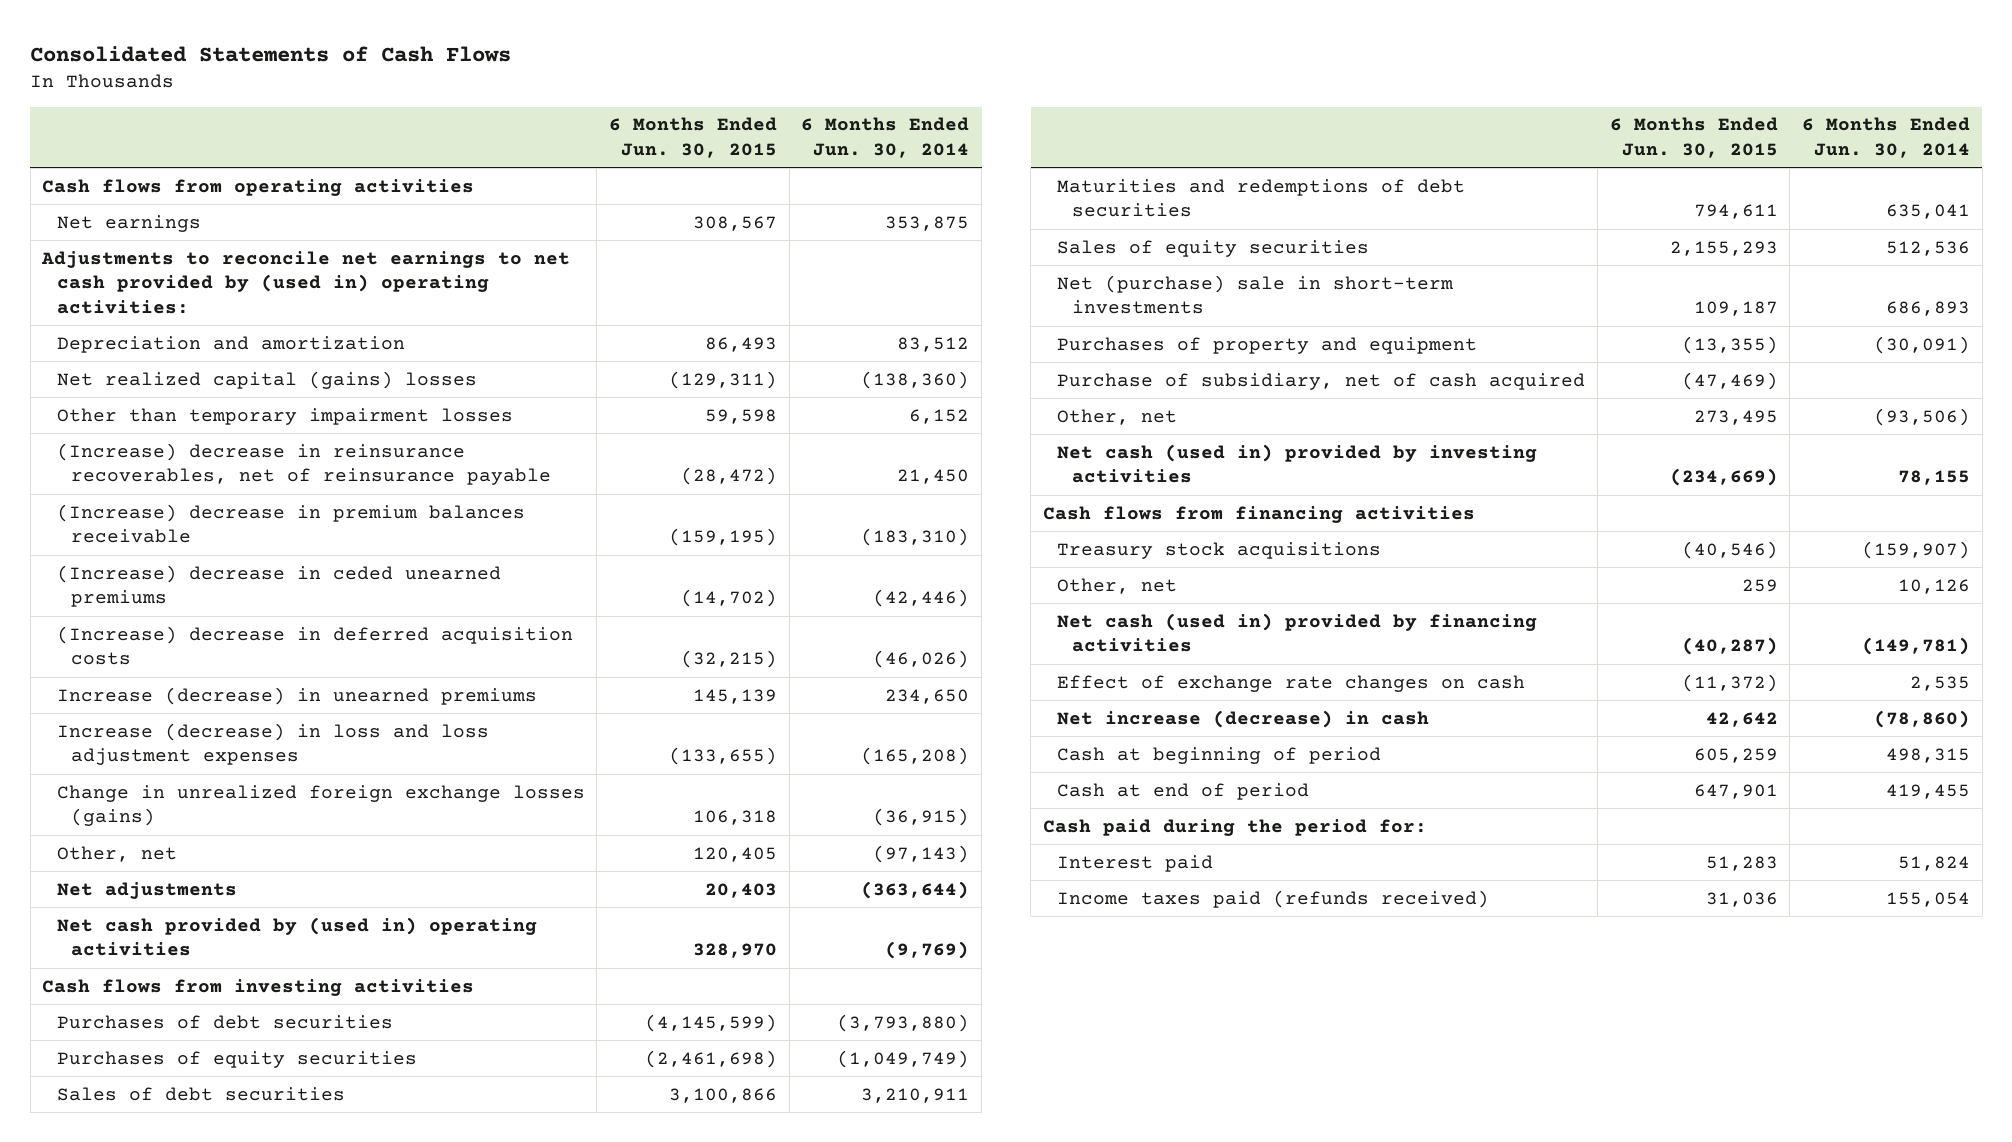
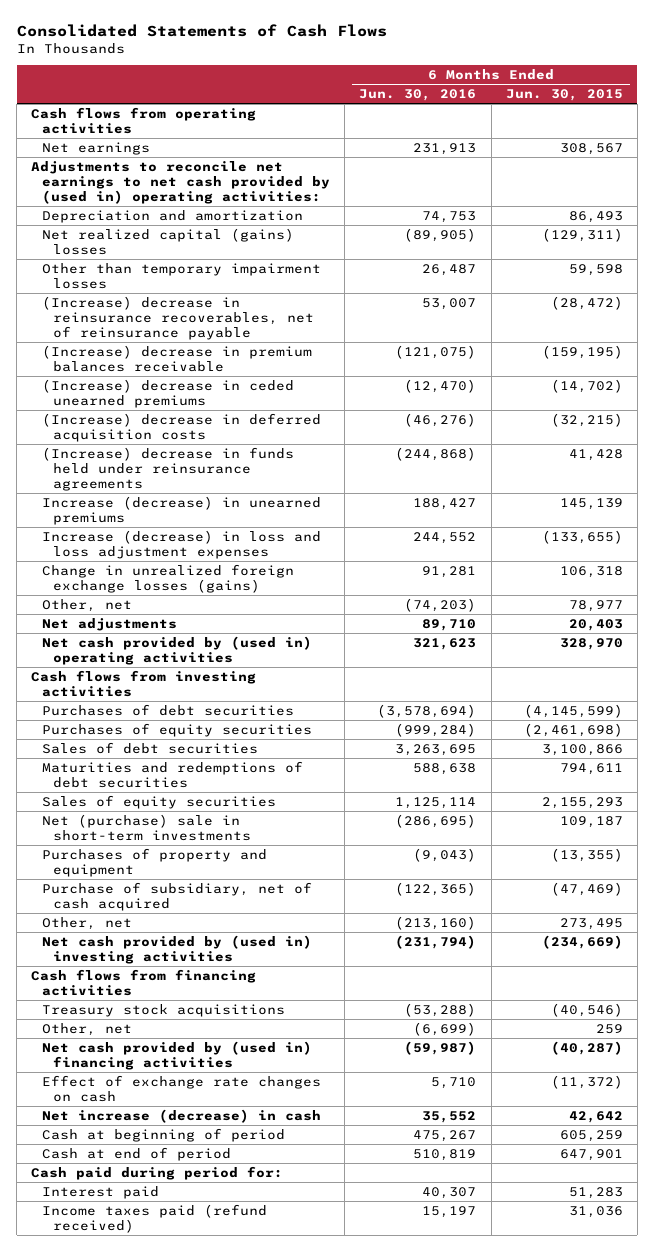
[801,117,970,159] 6 Months Ended Jun. 30, 2014 -> none
none -> [359,89,477,102] Jun. 30, 2016
none -> [42,446,295,491] (Increase) decrease in funds held under reinsurance agreements
[693,846,778,862] 120,405 -> [568,599,623,612] 78,977
[1057,443,1538,484] Net cash (used in) provided by investing activities -> [42,934,313,964] Net cash provided by (used in) investing activities
[1057,612,1538,653] Net cash (used in) provided by financing activities -> [42,1040,313,1070] Net cash provided by (used in) financing activities
[1043,818,1428,836] Cash paid during the period for: -> [31,1165,284,1180] Cash paid during period for:
[1057,889,1490,908] Income taxes paid (refunds received) -> [42,1203,268,1233] Income taxes paid (refund received)

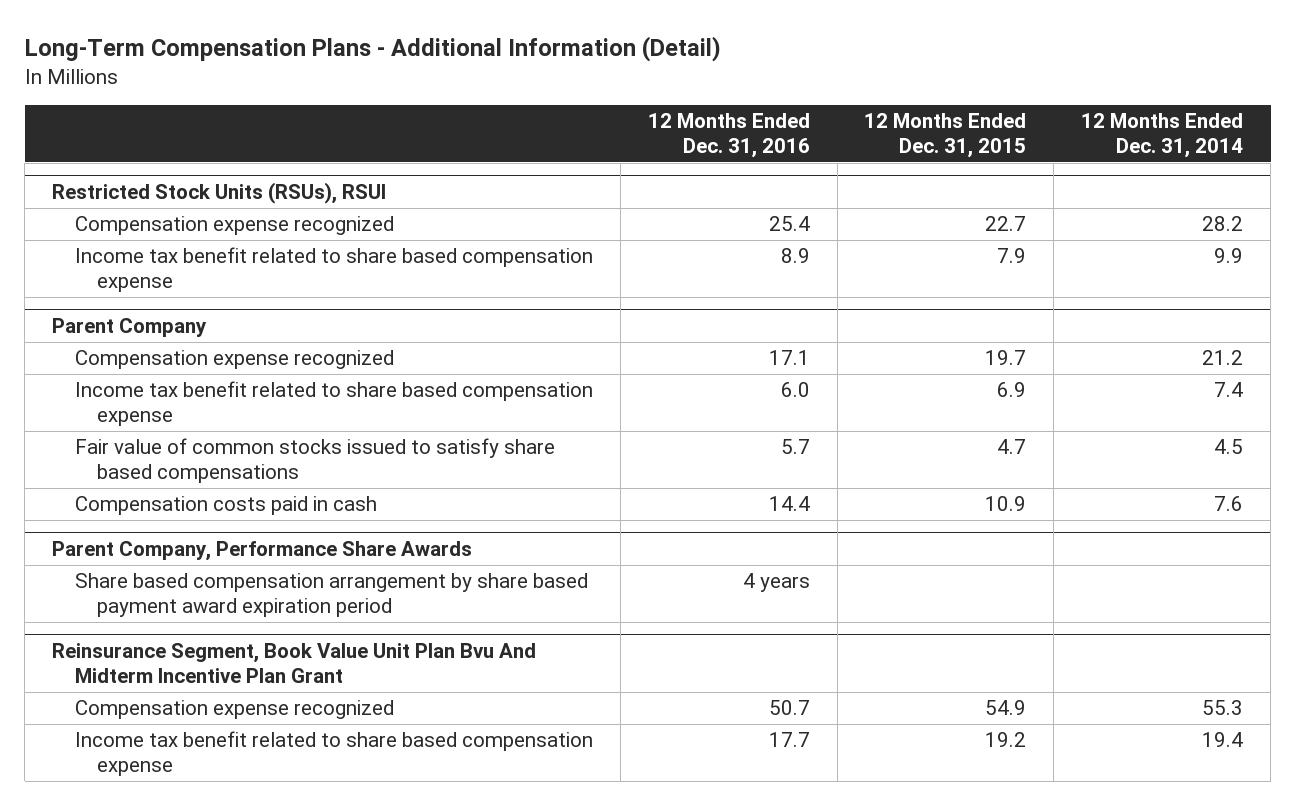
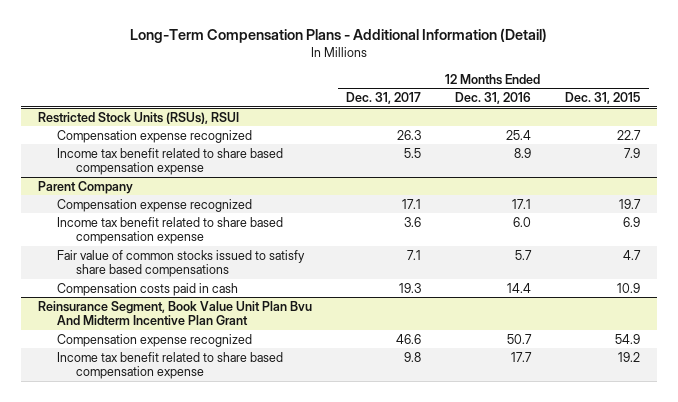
[1081,112,1244,159] 12 Months Ended Dec. 31, 2014 -> none
none -> [346,91,422,104] Dec. 31, 2017
[52,540,473,561] Parent Company, Performance Share Awards -> none
[74,573,588,618] Share based compensation arrangement by share based payment award expiration period -> none

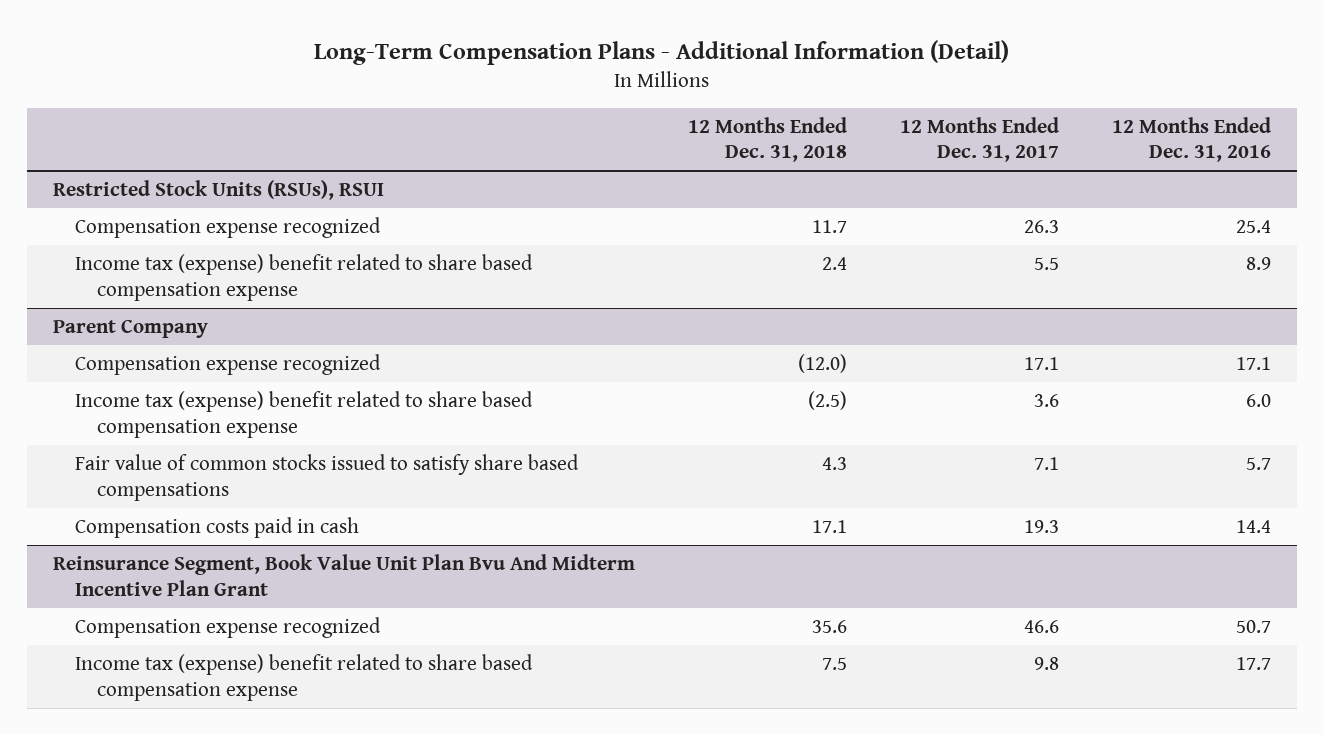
[565,91,641,104] Dec. 31, 2015 -> none
none -> [688,116,848,163] 12 Months Ended Dec. 31, 2018
[57,147,284,176] Income tax benefit related to share based compensation expense -> [74,253,533,301] Income tax (expense) benefit related to share based compensation expense
[57,216,284,245] Income tax benefit related to share based compensation expense -> [74,390,533,438] Income tax (expense) benefit related to share based compensation expense
[57,351,284,380] Income tax benefit related to share based compensation expense -> [74,653,533,701] Income tax (expense) benefit related to share based compensation expense

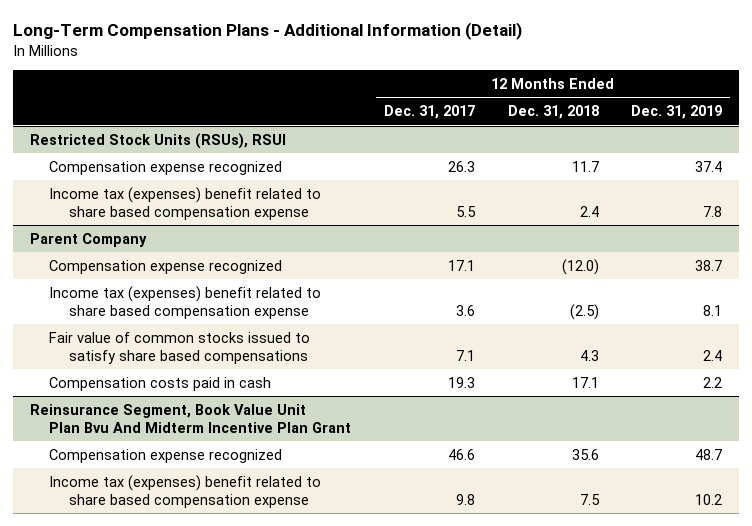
[1111,116,1271,163] 12 Months Ended Dec. 31, 2016 -> none
none -> [631,105,723,120] Dec. 31, 2019
[74,253,533,301] Income tax (expense) benefit related to share based compensation expense -> [49,186,322,221] Income tax (expenses) benefit related to share based compensation expense
[74,390,533,438] Income tax (expense) benefit related to share based compensation expense -> [49,285,322,320] Income tax (expenses) benefit related to share based compensation expense
[74,653,533,701] Income tax (expense) benefit related to share based compensation expense -> [49,474,322,509] Income tax (expenses) benefit related to share based compensation expense

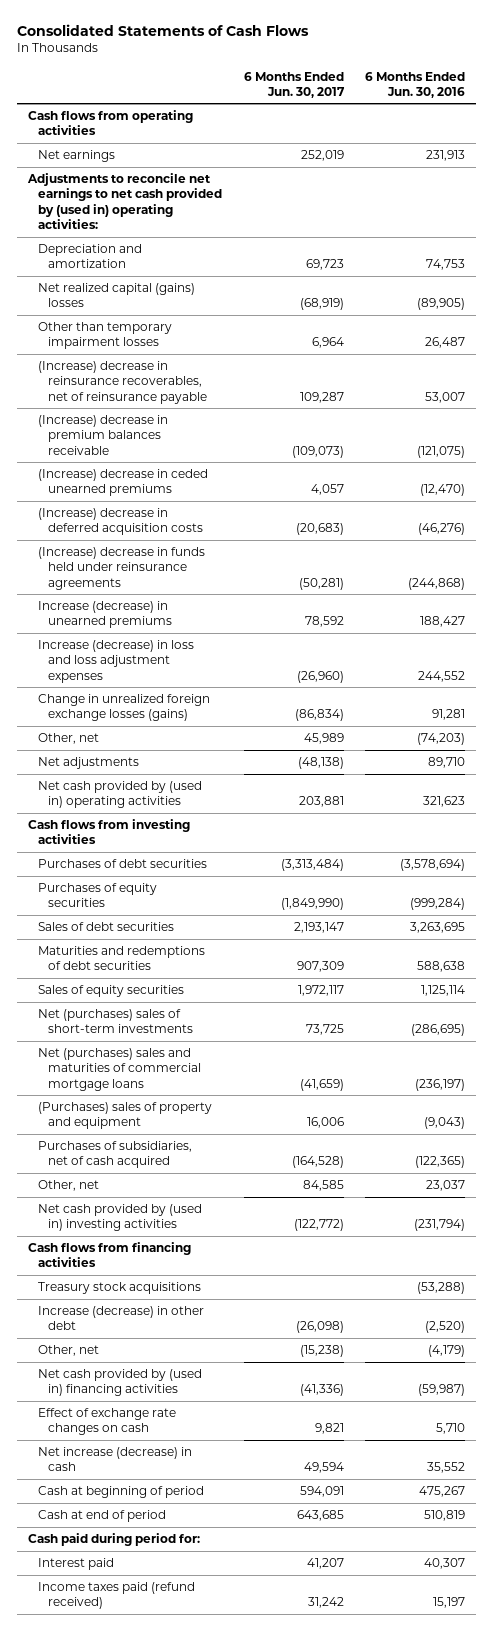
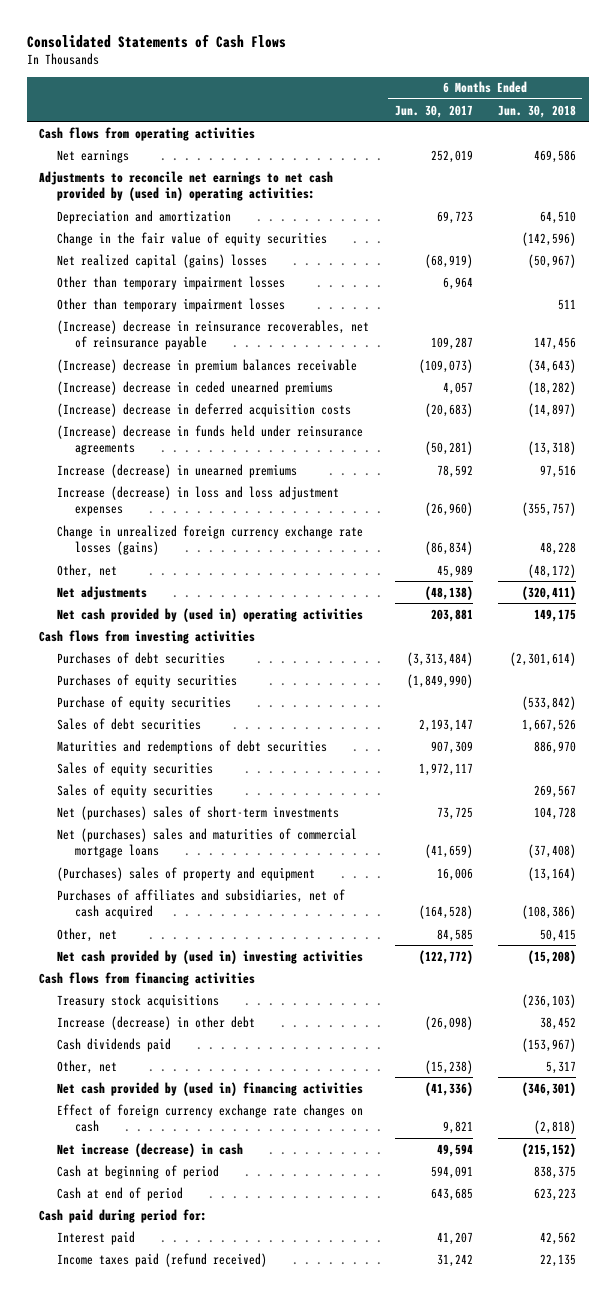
[364,71,465,98] 6 Months Ended Jun. 30, 2016 -> none
none -> [498,104,577,118] Jun. 30, 2018
none -> [57,231,328,246] Change in the fair value of equity securities
none -> [57,297,286,312] Other than temporary impairment losses
[38,694,211,722] Change in unrealized foreign exchange losses (gains) -> [57,524,364,556] Change in unrealized foreign currency exchange rate losses (gains)
none -> [57,695,232,710] Purchase of equity securities
none -> [57,783,214,798] Sales of equity securities
[38,1141,193,1169] Purchases of subsidiaries, net of cash acquired -> [57,888,346,920] Purchases of affiliates and subsidiaries, net of cash acquired
none -> [57,1037,172,1052] Cash dividends paid
[38,1408,177,1436] Effect of exchange rate changes on cash -> [57,1103,364,1133] Effect of foreign currency exchange rate changes on cash

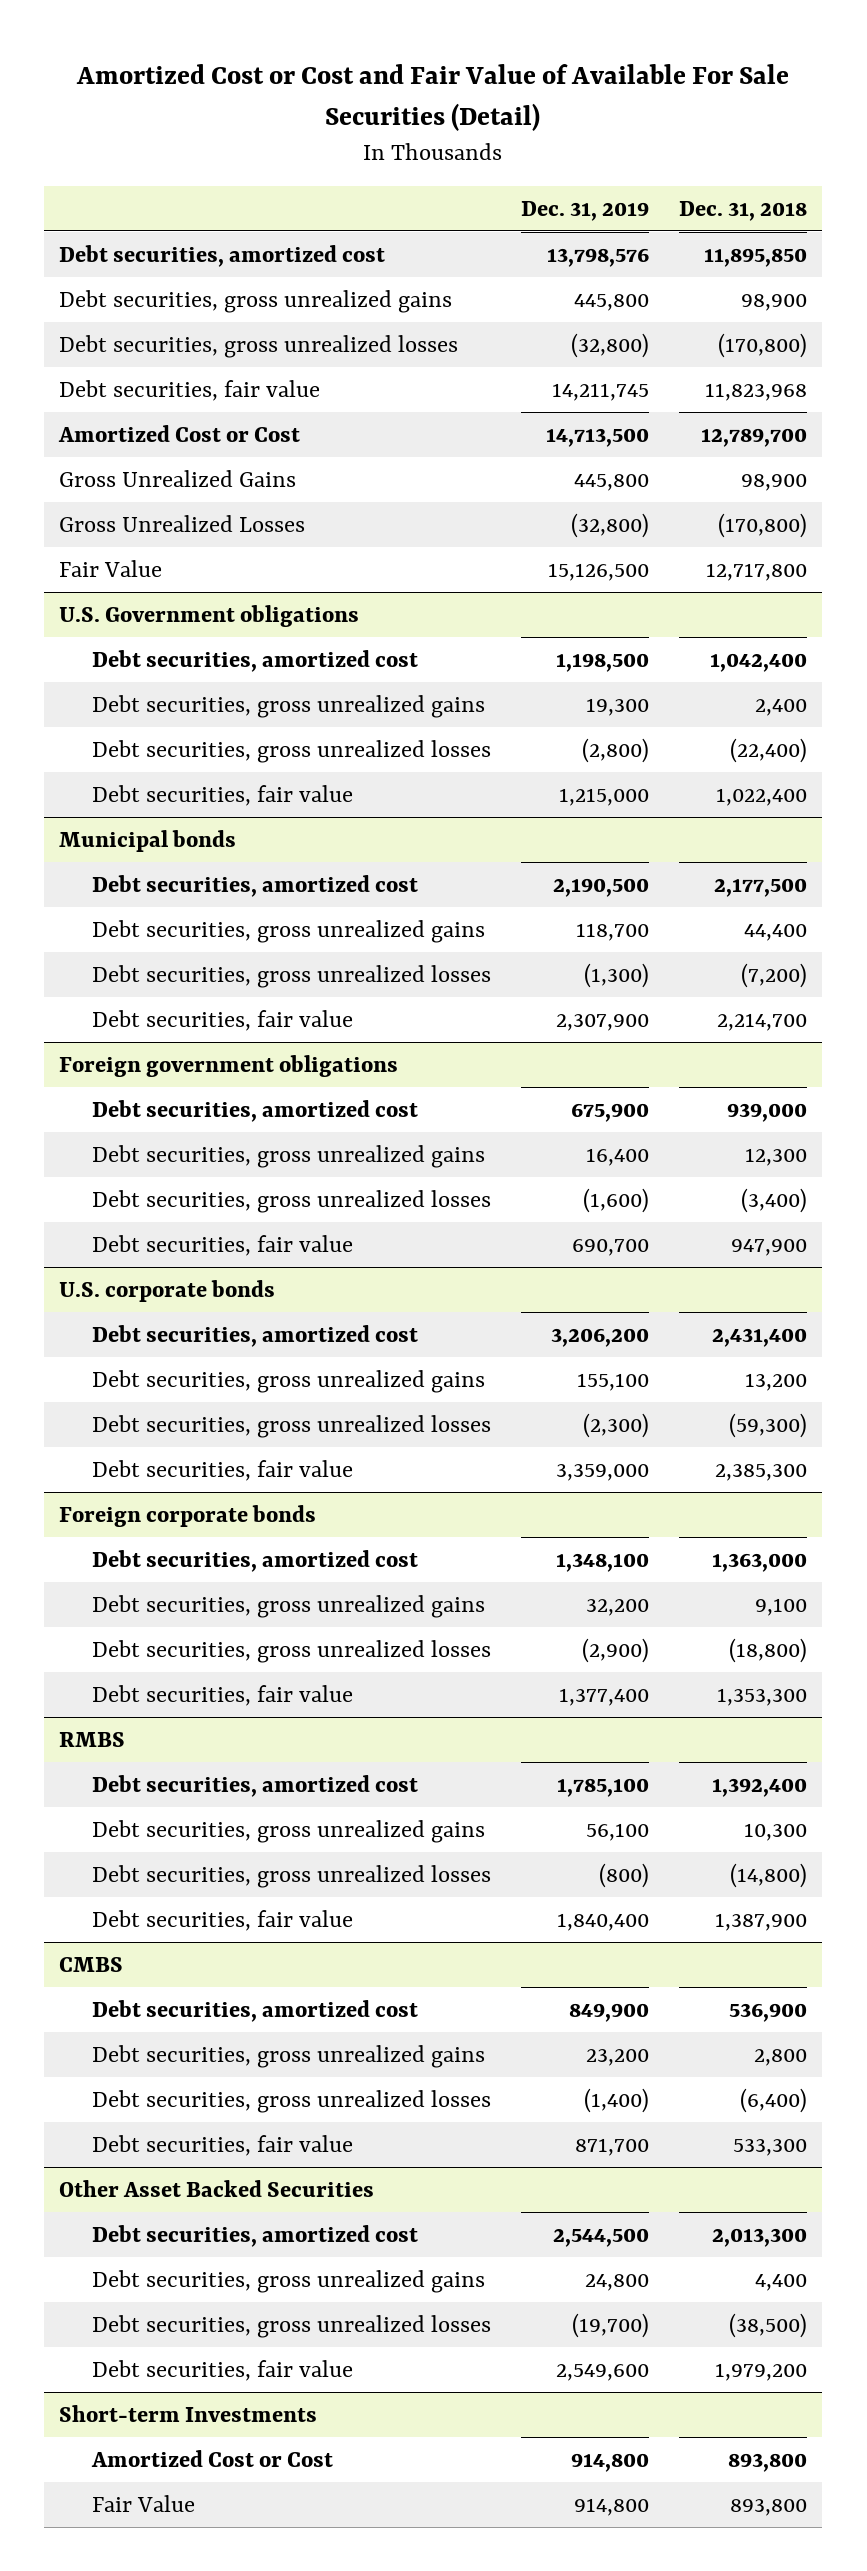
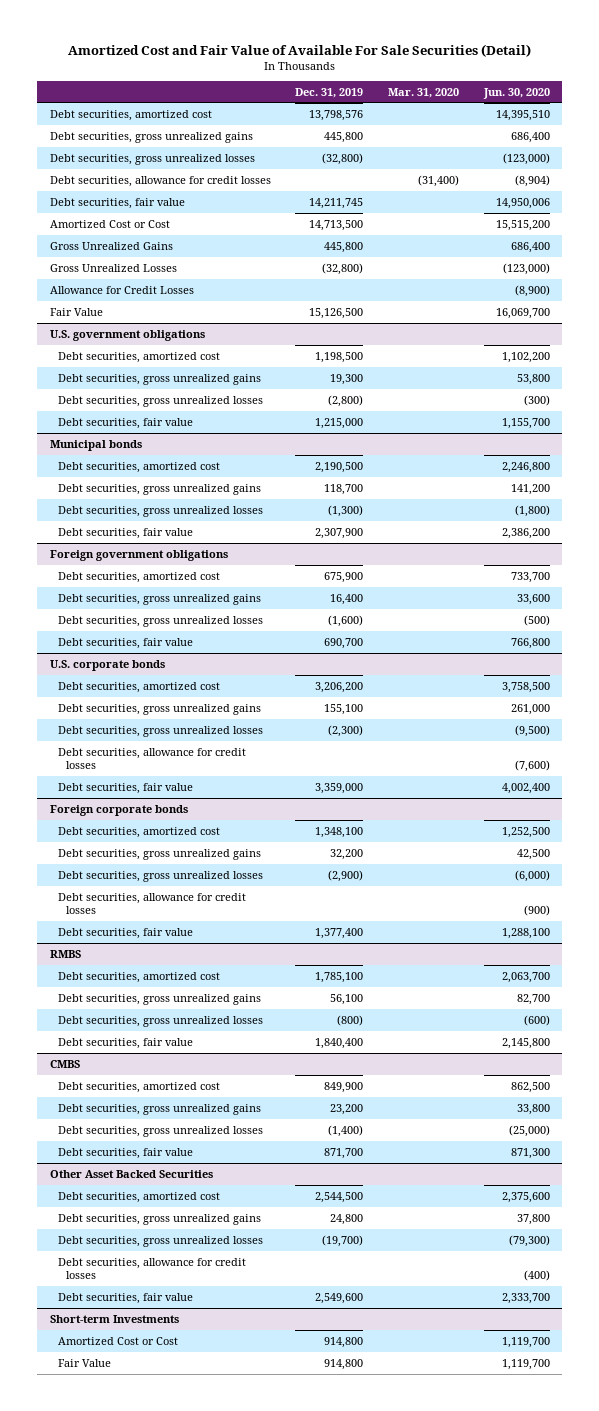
[76,64,790,131] Amortized Cost or Cost and Fair Value of Available For Sale Securities (Detail) -> [67,43,531,57] Amortized Cost and Fair Value of Available For Sale Securities (Detail)
[679,200,808,221] Dec. 31, 2018 -> none
none -> [387,87,459,98] Mar. 31, 2020
none -> [482,87,550,99] Jun. 30, 2020
none -> [49,175,271,187] Debt securities, allowance for credit losses
none -> [49,285,194,294] Allowance for Credit Losses
[59,604,360,627] U.S. Government obligations -> [49,329,205,341] U.S. government obligations
none -> [57,747,246,770] Debt securities, allowance for credit losses
none -> [57,892,246,915] Debt securities, allowance for credit losses
none -> [57,1257,246,1280] Debt securities, allowance for credit losses

